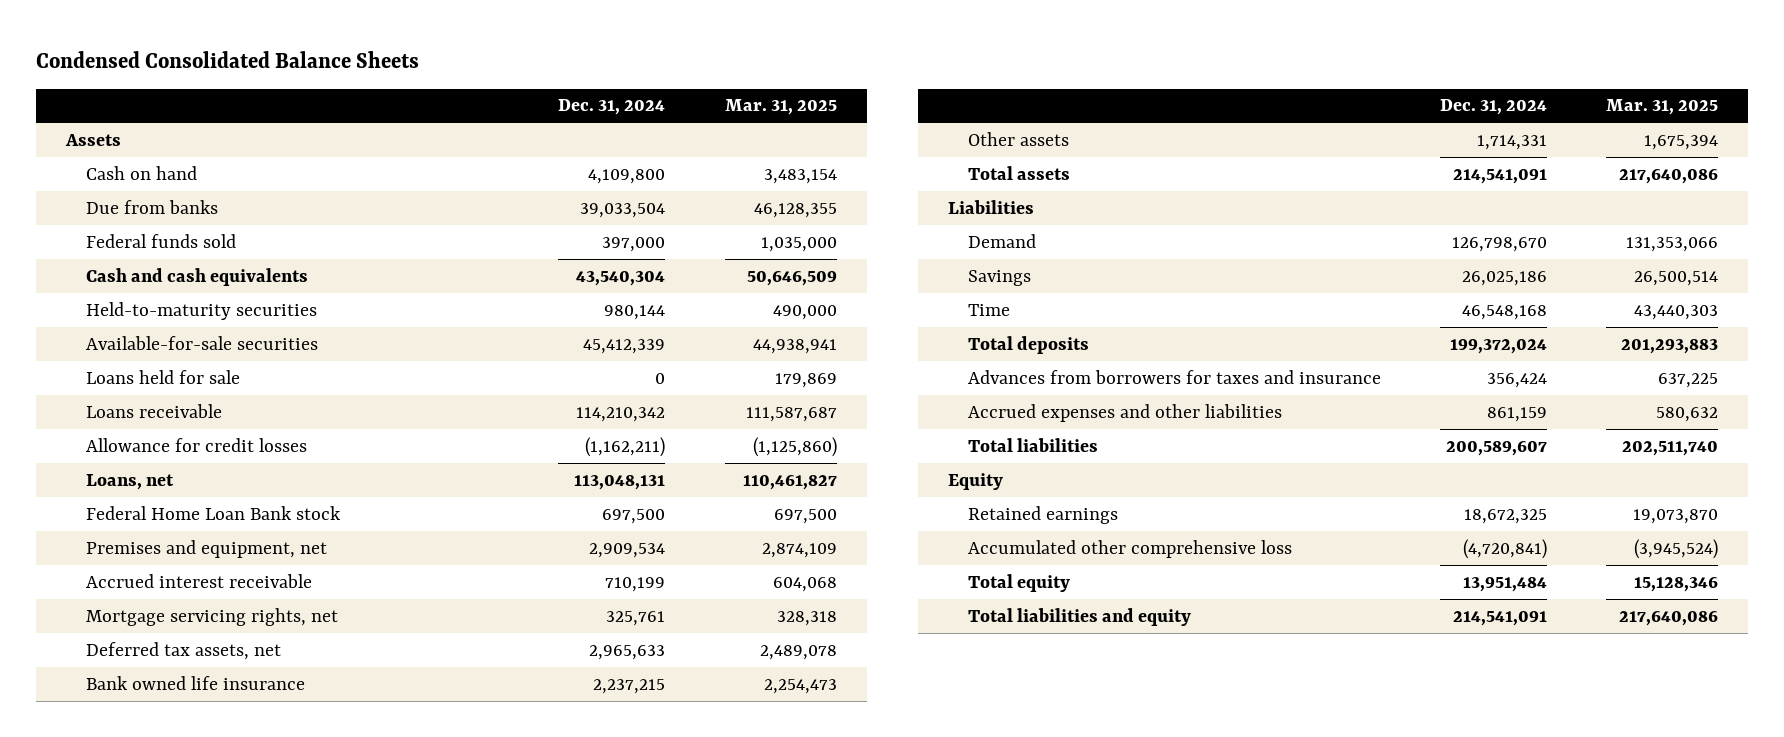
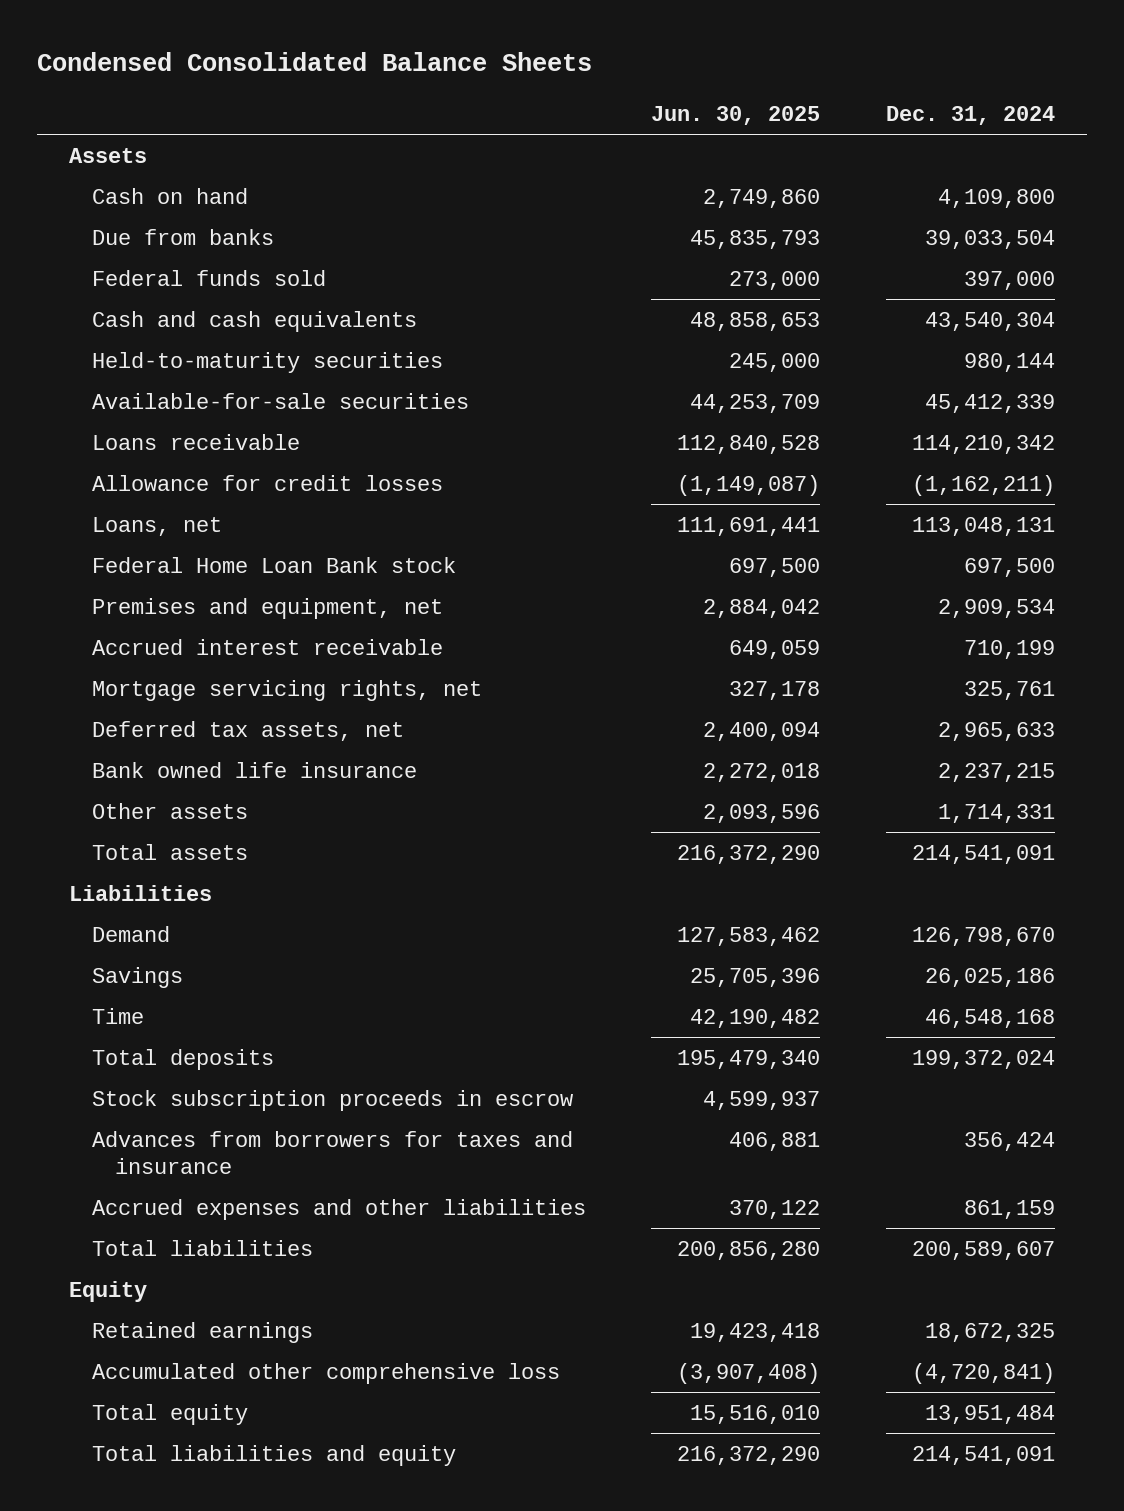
[724,99,837,116] Mar. 31, 2025 -> none
none -> [651,106,821,126] Jun. 30, 2025
[86,369,241,384] Loans held for sale -> none
none -> [92,1089,574,1111] Stock subscription proceeds in escrow

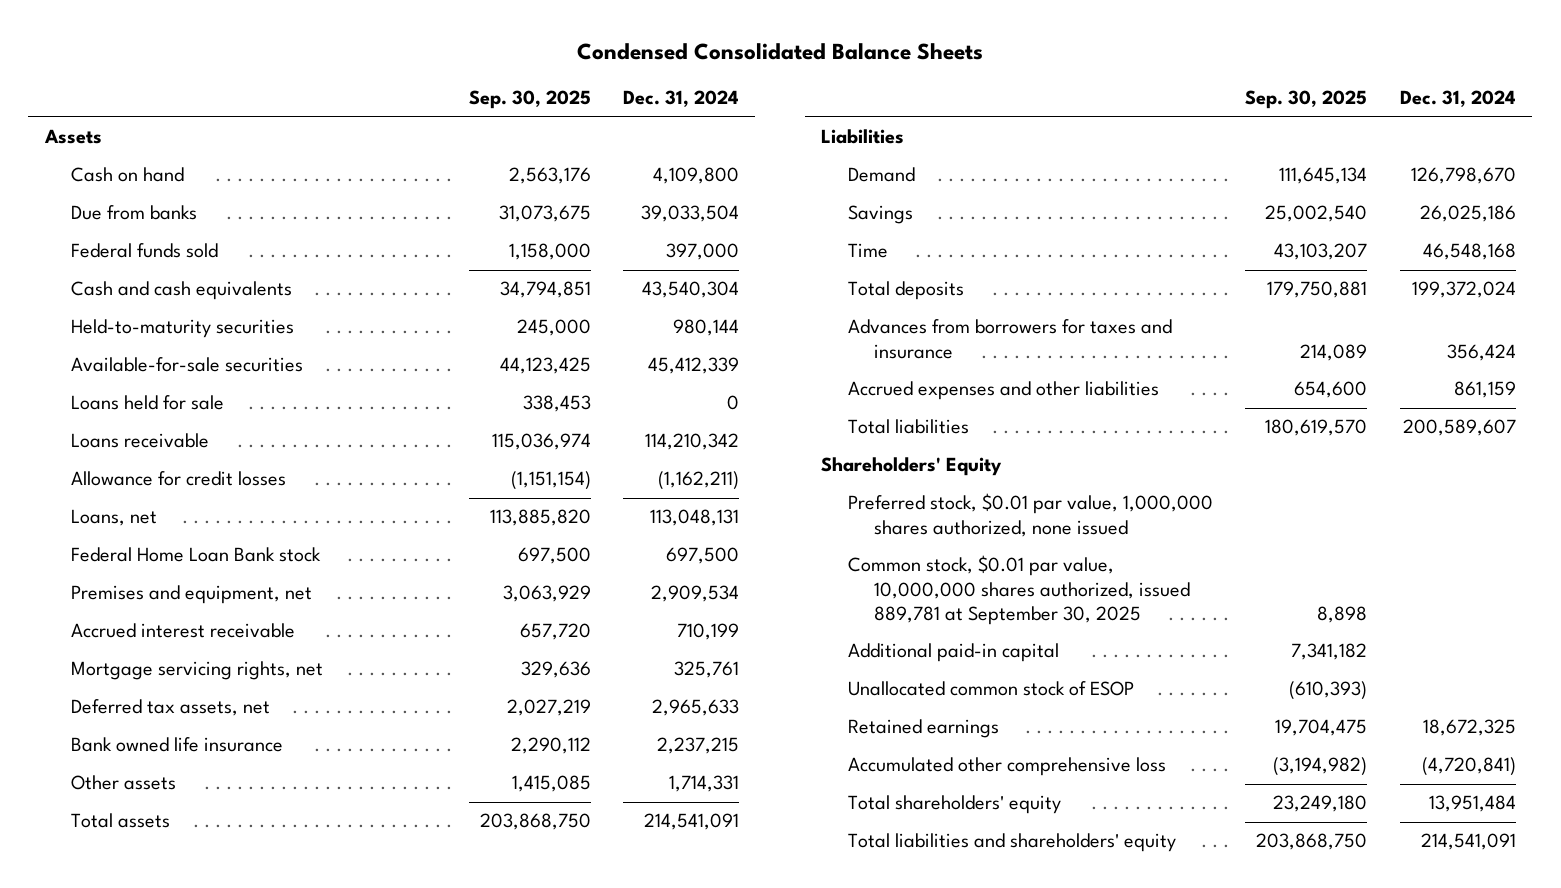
[651,106,821,126] Jun. 30, 2025 -> none
none -> [468,90,591,110] Sep. 30, 2025
none -> [71,395,225,411] Loans held for sale
[92,1089,574,1111] Stock subscription proceeds in escrow -> none
[69,1280,148,1302] Equity -> [821,457,1003,477] Shareholders' Equity
none -> [847,493,1213,537] Preferred stock, $0.01 par value, 1,000,000 shares authorized, none issued
none -> [847,555,1191,626] Common stock, $0.01 par value, 10,000,000 shares authorized, issued 889,781 at September 30, 2025
none -> [847,643,1059,663] Additional paid-in capital
none -> [847,681,1134,697] Unallocated common stock of ESOP
[92,1403,249,1425] Total equity -> [847,795,1061,815] Total shareholders' equity
[92,1444,457,1466] Total liabilities and equity -> [847,833,1176,853] Total liabilities and shareholders' equity

